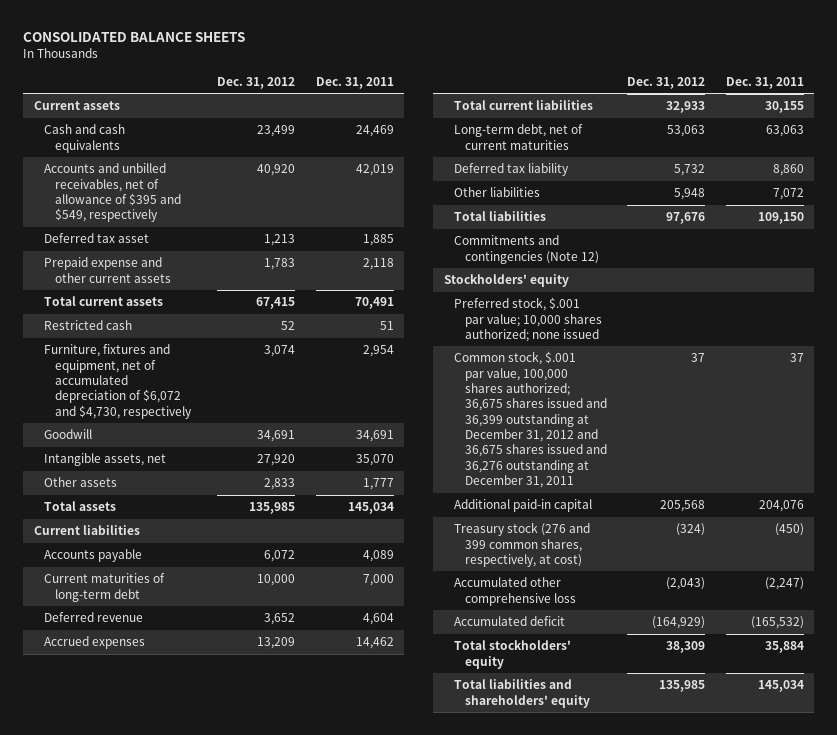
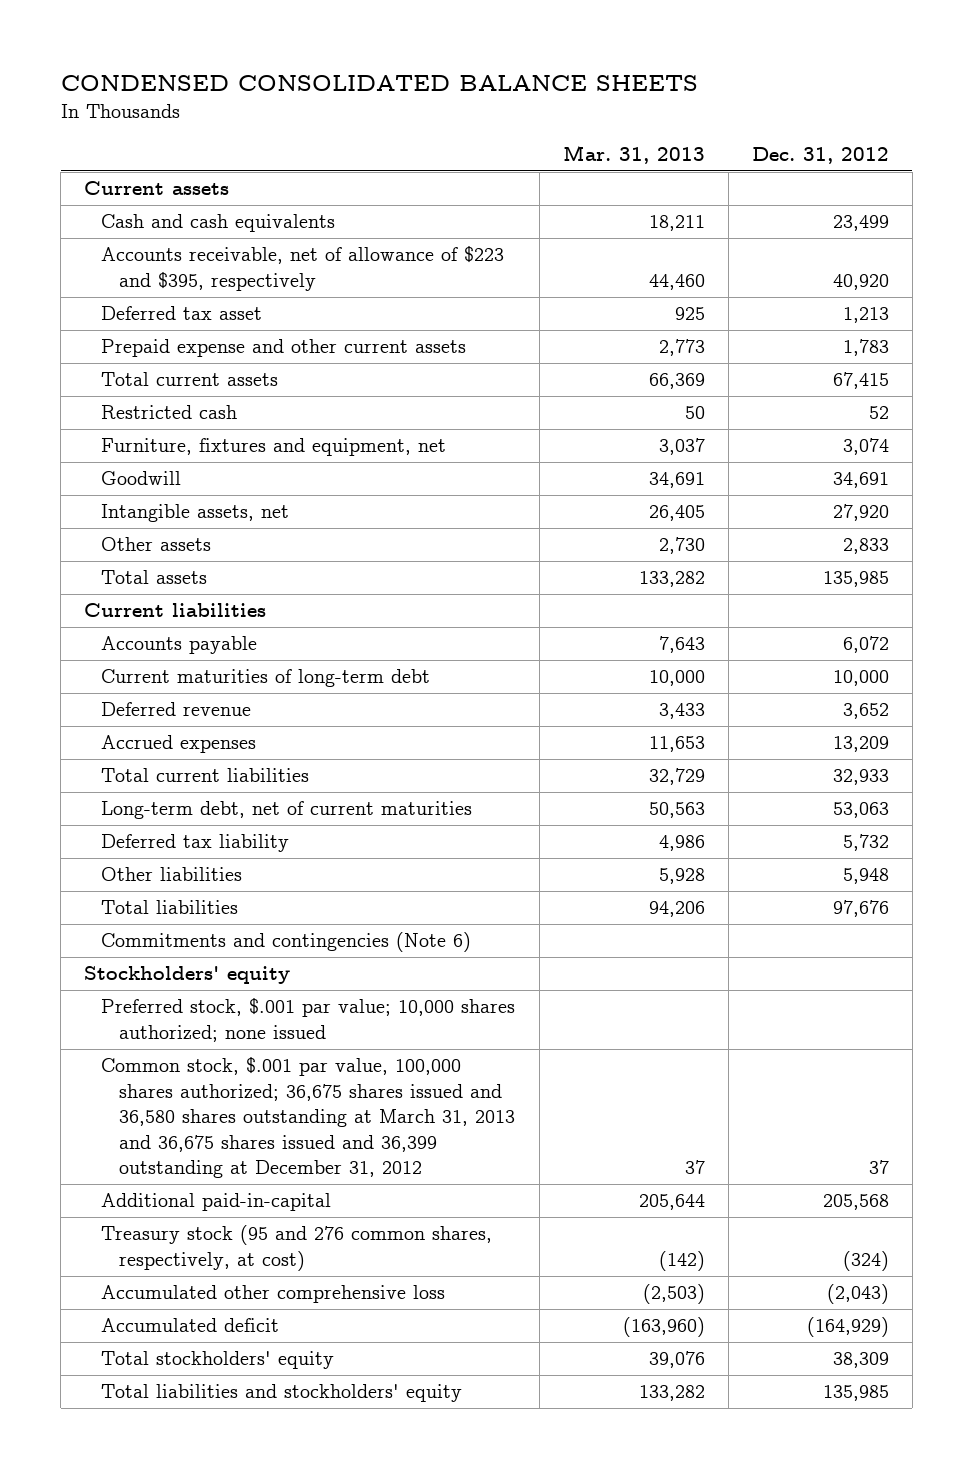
[23,31,246,42] CONSOLIDATED BALANCE SHEETS -> [60,75,698,92] CONDENSED CONSOLIDATED BALANCE SHEETS
[315,76,394,89] Dec. 31, 2011 -> none
none -> [562,144,705,164] Mar. 31, 2013
[44,163,181,223] Accounts and unbilled receivables, net of allowance of $395 and $549, respectively -> [101,246,505,291] Accounts receivable, net of allowance of $223 and $395, respectively
[44,344,192,419] Furniture, fixtures and equipment, net of accumulated depreciation of $6,072 and $4,730, respectively -> [101,438,447,457] Furniture, fixtures and equipment, net
[454,235,599,264] Commitments and contingencies (Note 12) -> [101,932,472,953] Commitments and contingencies (Note 6)
[454,351,607,489] Common stock, $.001 par value, 100,000 shares authorized; 36,675 shares issued and 36,399 outstanding at December 31, 2012 and 36,675 shares issued and 36,276 outstanding at December 31, 2011 -> [101,1057,515,1179] Common stock, $.001 par value, 100,000 shares authorized; 36,675 shares issued and 36,580 shares outstanding at March 31, 2013 and 36,675 shares issued and 36,399 outstanding at December 31, 2012
[454,499,593,513] Additional paid-in capital -> [101,1193,332,1212] Additional paid-in-capital
[454,522,591,567] Treasury stock (276 and 399 common shares, respectively, at cost) -> [101,1225,493,1271] Treasury stock (95 and 276 common shares, respectively, at cost)
[454,679,590,708] Total liabilities and shareholders' equity -> [101,1384,463,1403] Total liabilities and stockholders' equity

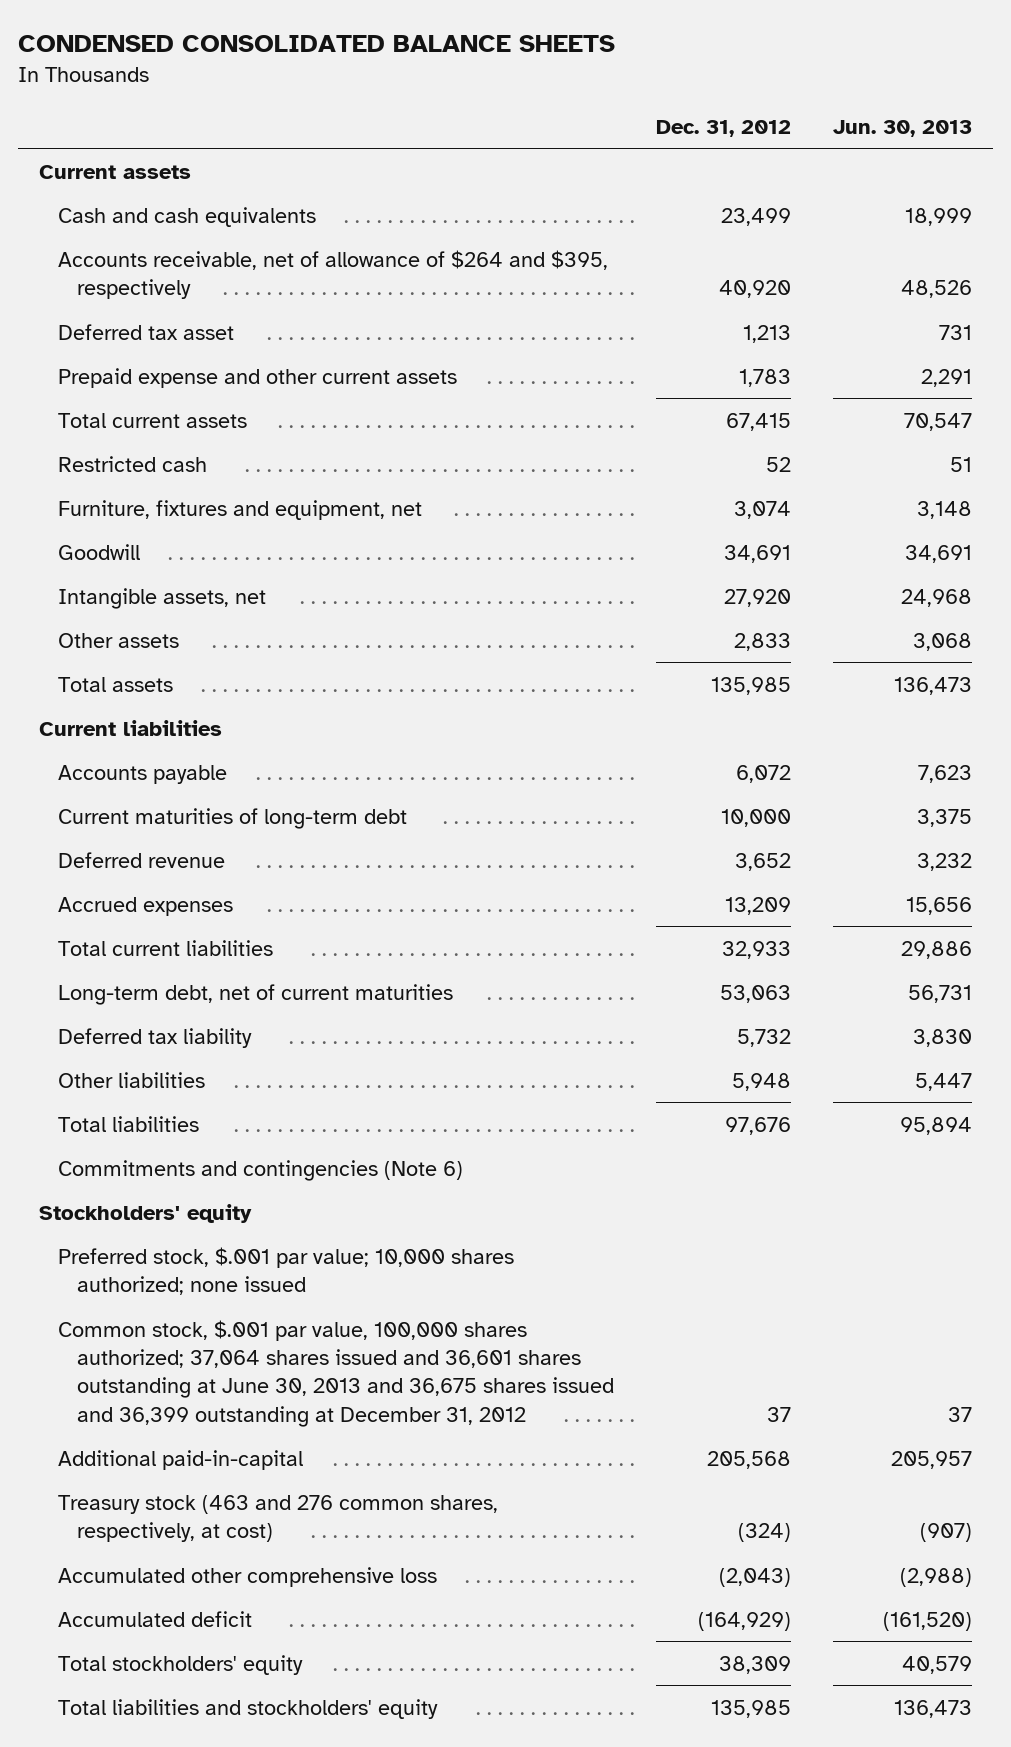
[562,144,705,164] Mar. 31, 2013 -> none
none -> [833,119,973,137] Jun. 30, 2013
[101,246,505,291] Accounts receivable, net of allowance of $223 and $395, respectively -> [57,249,608,299] Accounts receivable, net of allowance of $264 and $395, respectively
[101,1057,515,1179] Common stock, $.001 par value, 100,000 shares authorized; 36,675 shares issued and 36,580 shares outstanding at March 31, 2013 and 36,675 shares issued and 36,399 outstanding at December 31, 2012 -> [57,1319,614,1427] Common stock, $.001 par value, 100,000 shares authorized; 37,064 shares issued and 36,601 shares outstanding at June 30, 2013 and 36,675 shares issued and 36,399 outstanding at December 31, 2012
[101,1225,493,1271] Treasury stock (95 and 276 common shares, respectively, at cost) -> [57,1494,498,1542] Treasury stock (463 and 276 common shares, respectively, at cost)

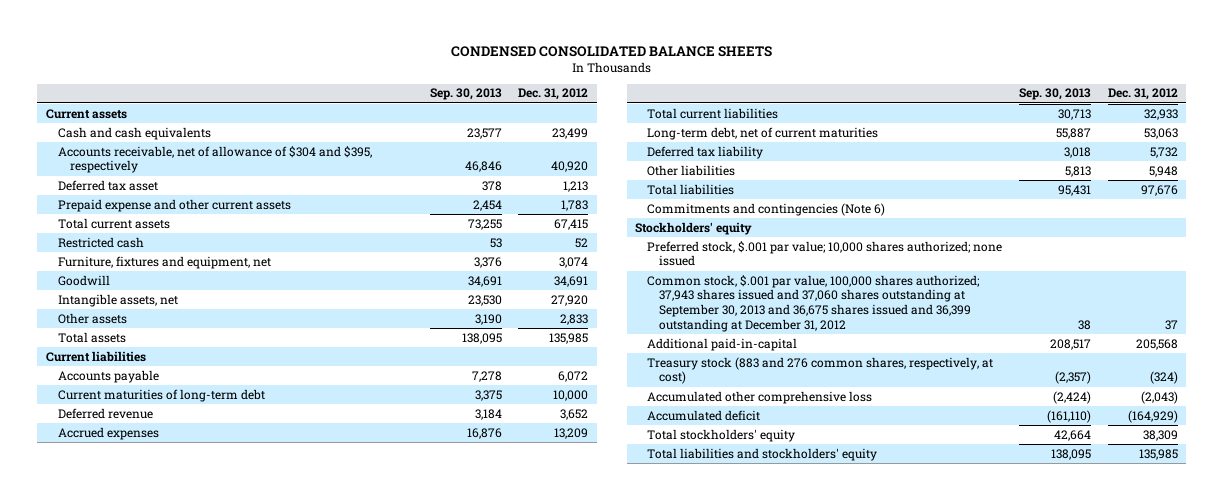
[833,119,973,137] Jun. 30, 2013 -> none
none -> [429,88,502,101] Sep. 30, 2013
[57,249,608,299] Accounts receivable, net of allowance of $264 and $395, respectively -> [57,145,372,174] Accounts receivable, net of allowance of $304 and $395, respectively
[57,1319,614,1427] Common stock, $.001 par value, 100,000 shares authorized; 37,064 shares issued and 36,601 shares outstanding at June 30, 2013 and 36,675 shares issued and 36,399 outstanding at December 31, 2012 -> [647,274,981,332] Common stock, $.001 par value, 100,000 shares authorized; 37,943 shares issued and 37,060 shares outstanding at September 30, 2013 and 36,675 shares issued and 36,399 outstanding at December 31, 2012
[57,1494,498,1542] Treasury stock (463 and 276 common shares, respectively, at cost) -> [647,356,994,385] Treasury stock (883 and 276 common shares, respectively, at cost)

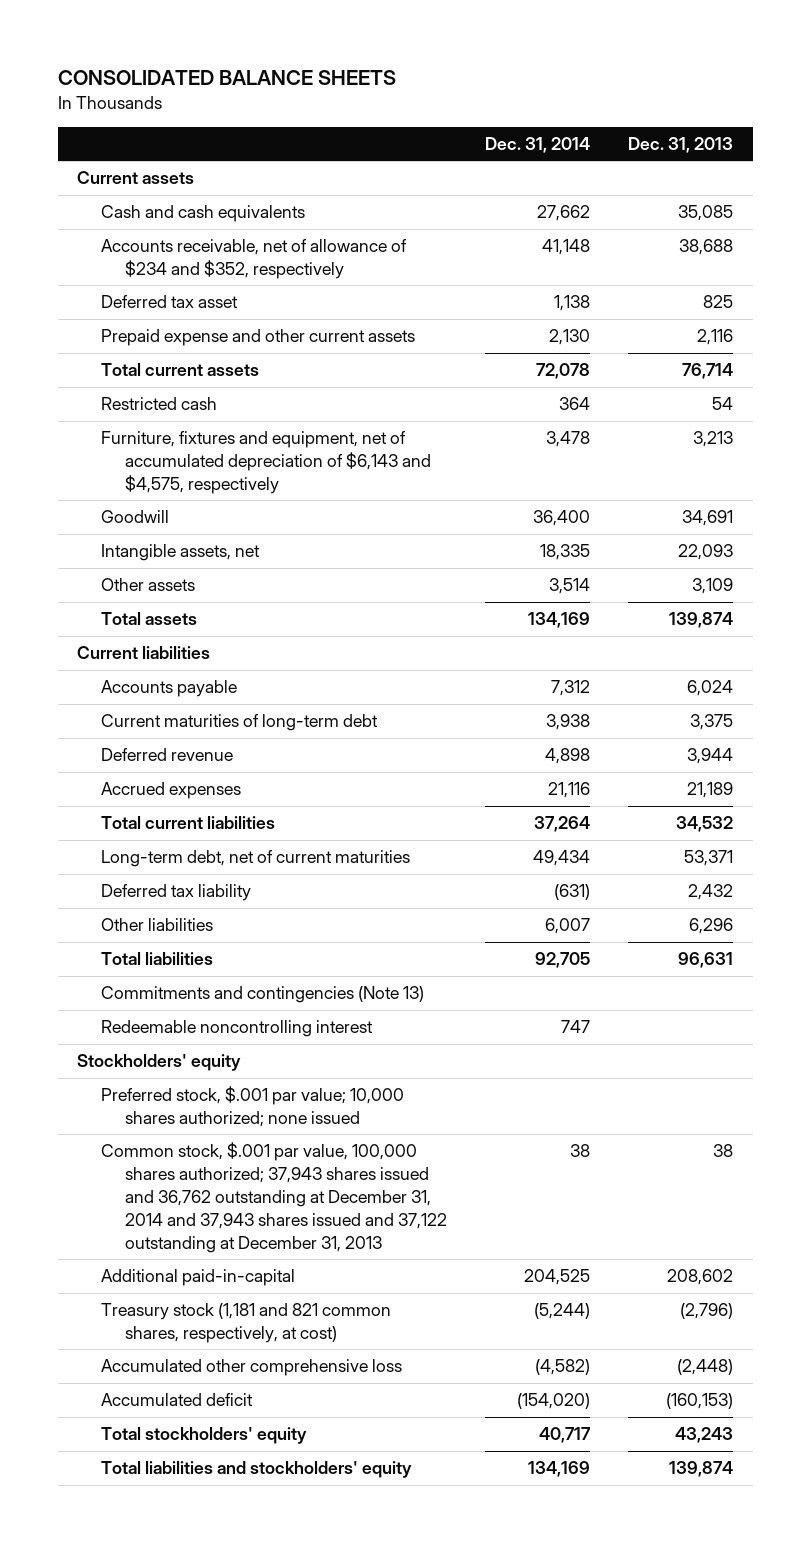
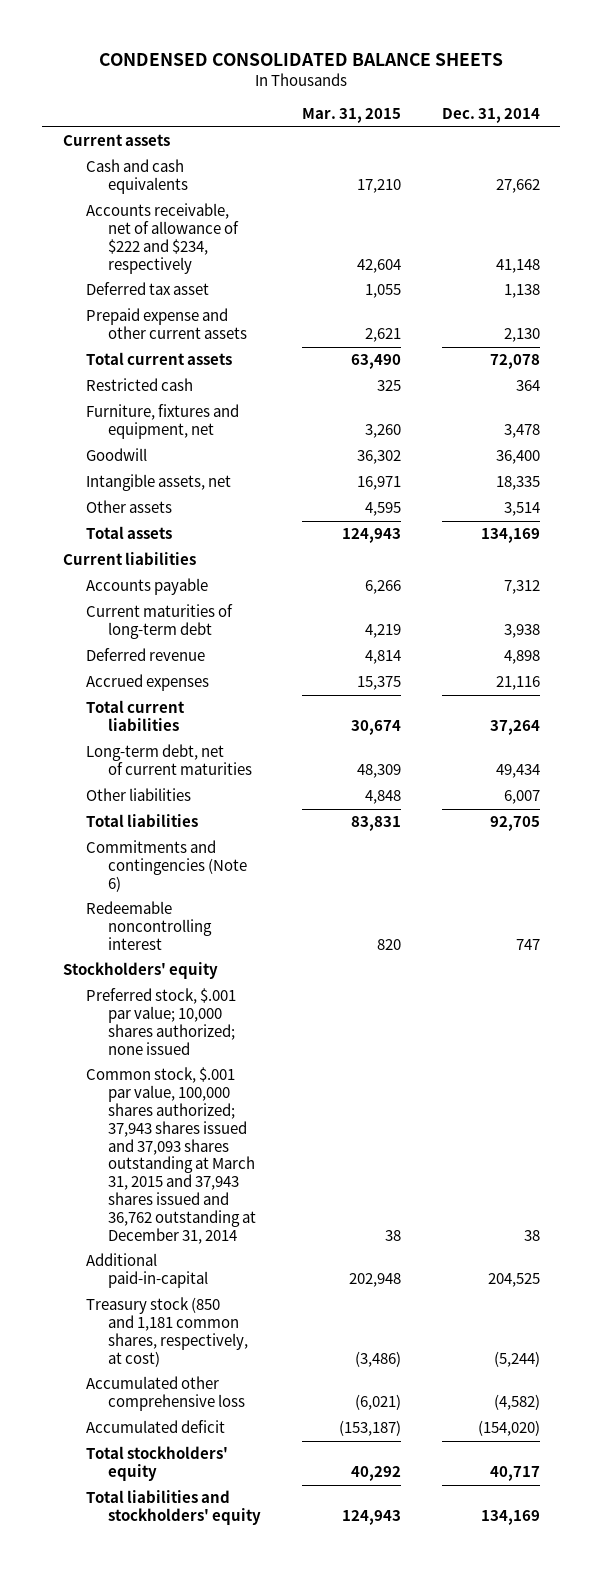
[57,70,396,86] CONSOLIDATED BALANCE SHEETS -> [99,52,504,66] CONDENSED CONSOLIDATED BALANCE SHEETS
[628,136,734,153] Dec. 31, 2013 -> none
none -> [302,108,402,124] Mar. 31, 2015
[100,239,407,280] Accounts receivable, net of allowance of $234 and $352, respectively -> [85,203,240,274] Accounts receivable, net of allowance of $222 and $234, respectively
[100,431,431,494] Furniture, fixtures and equipment, net of accumulated depreciation of $6,143 and $4,575, respectively -> [85,404,239,440] Furniture, fixtures and equipment, net
[100,884,251,902] Deferred tax liability -> none
[100,986,424,1004] Commitments and contingencies (Note 13) -> [85,840,248,892] Commitments and contingencies (Note 6)
[100,1142,447,1253] Common stock, $.001 par value, 100,000 shares authorized; 37,943 shares issued and 36,762 outstanding at December 31, 2014 and 37,943 shares issued and 37,122 outstanding at December 31, 2013 -> [85,1067,257,1244] Common stock, $.001 par value, 100,000 shares authorized; 37,943 shares issued and 37,093 shares outstanding at March 31, 2015 and 37,943 shares issued and 36,762 outstanding at December 31, 2014
[100,1303,391,1344] Treasury stock (1,181 and 821 common shares, respectively, at cost) -> [85,1297,249,1367] Treasury stock (850 and 1,181 common shares, respectively, at cost)

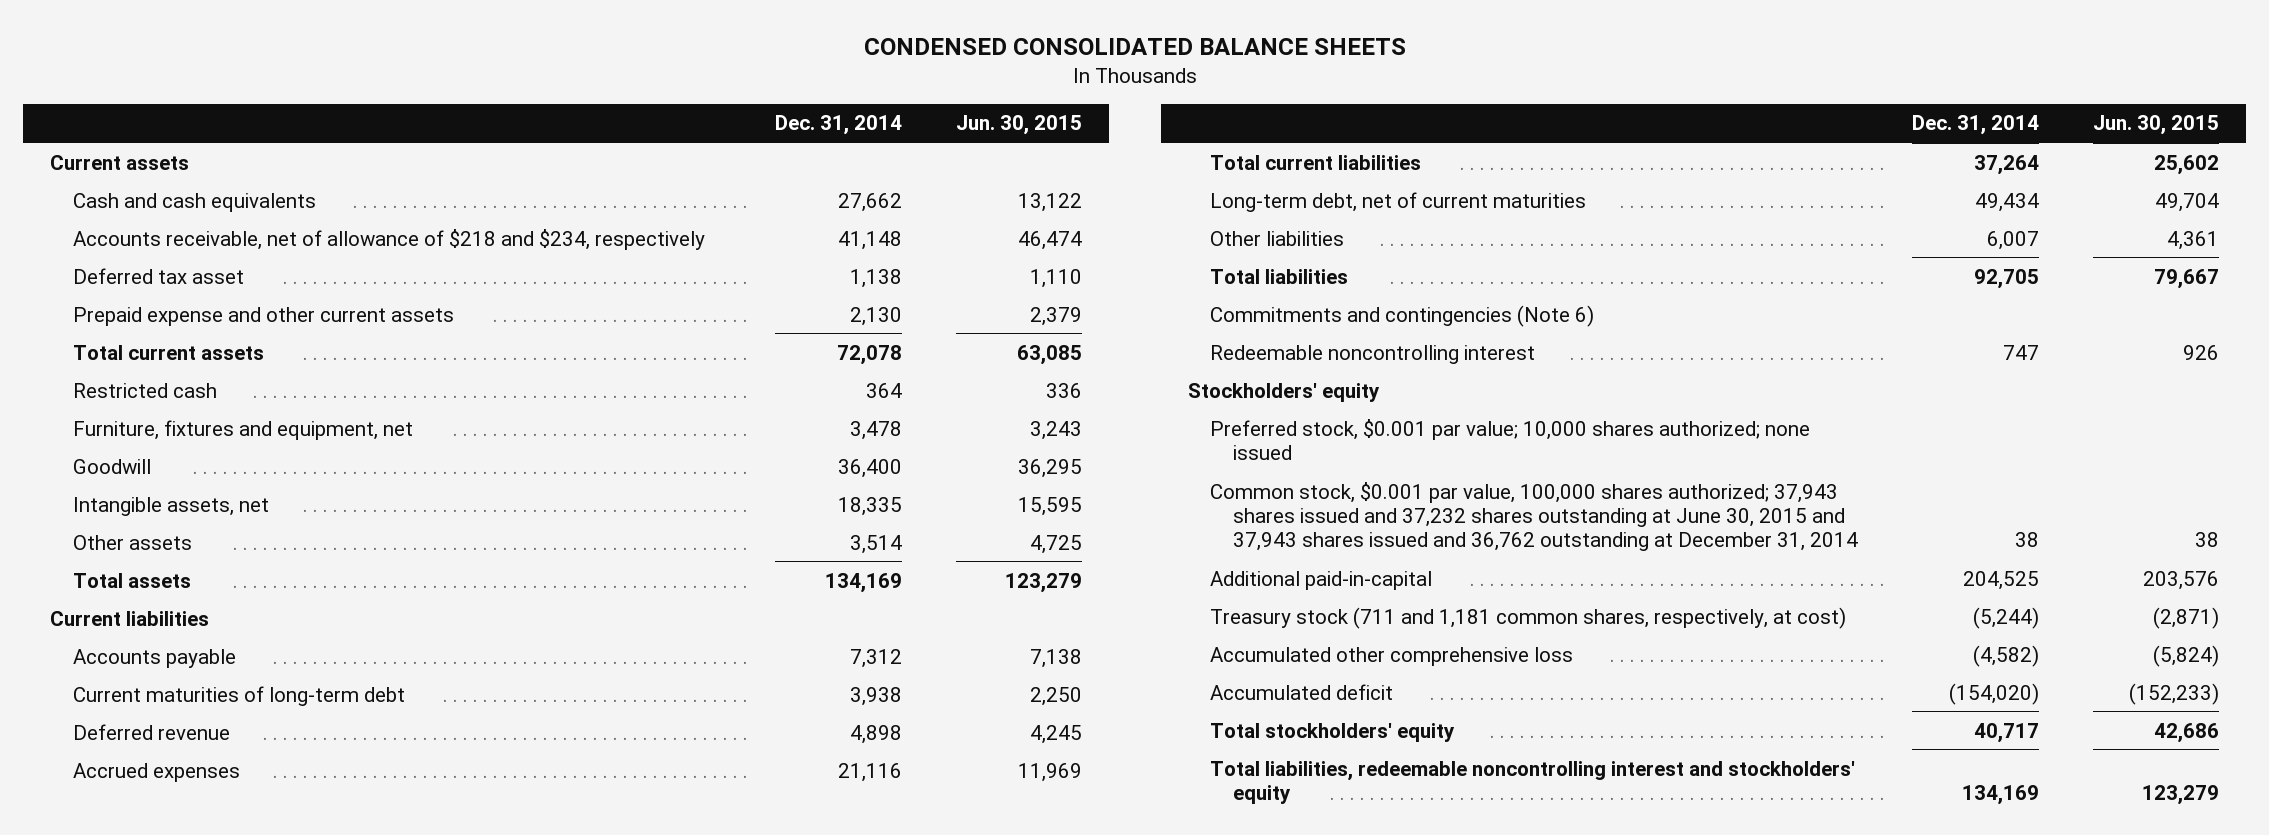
[302,108,402,124] Mar. 31, 2015 -> none
none -> [955,115,1082,136] Jun. 30, 2015
[85,203,240,274] Accounts receivable, net of allowance of $222 and $234, respectively -> [72,228,705,250] Accounts receivable, net of allowance of $218 and $234, respectively
[85,988,236,1055] Preferred stock, $.001 par value; 10,000 shares authorized; none issued -> [1210,418,1811,460] Preferred stock, $0.001 par value; 10,000 shares authorized; none issued
[85,1067,257,1244] Common stock, $.001 par value, 100,000 shares authorized; 37,943 shares issued and 37,093 shares outstanding at March 31, 2015 and 37,943 shares issued and 36,762 outstanding at December 31, 2014 -> [1210,481,1859,552] Common stock, $0.001 par value, 100,000 shares authorized; 37,943 shares issued and 37,232 shares outstanding at June 30, 2015 and 37,943 shares issued and 36,762 outstanding at December 31, 2014
[85,1297,249,1367] Treasury stock (850 and 1,181 common shares, respectively, at cost) -> [1210,606,1847,629] Treasury stock (711 and 1,181 common shares, respectively, at cost)
[85,1490,262,1526] Total liabilities and stockholders' equity -> [1210,760,1856,804] Total liabilities, redeemable noncontrolling interest and stockholders' equity

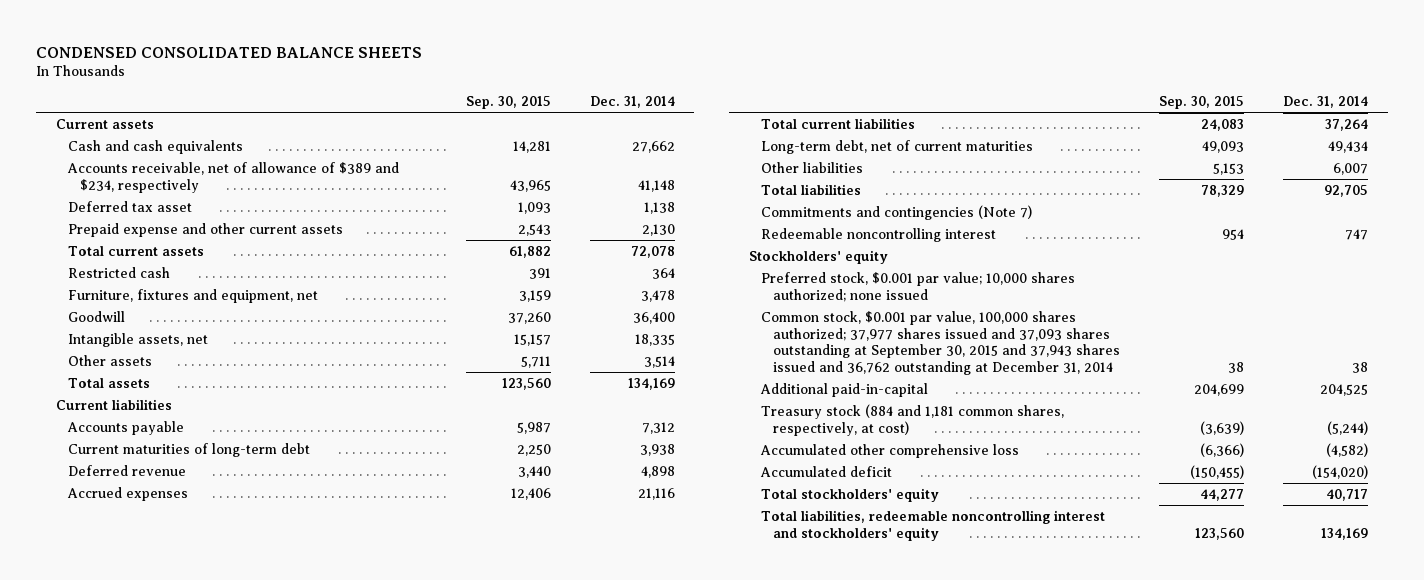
[955,115,1082,136] Jun. 30, 2015 -> none
none -> [465,96,551,110] Sep. 30, 2015
[72,228,705,250] Accounts receivable, net of allowance of $218 and $234, respectively -> [66,161,399,193] Accounts receivable, net of allowance of $389 and $234, respectively
[1210,304,1595,327] Commitments and contingencies (Note 6) -> [760,204,1032,220] Commitments and contingencies (Note 7)
[1210,481,1859,552] Common stock, $0.001 par value, 100,000 shares authorized; 37,943 shares issued and 37,232 shares outstanding at June 30, 2015 and 37,943 shares issued and 36,762 outstanding at December 31, 2014 -> [760,310,1120,375] Common stock, $0.001 par value, 100,000 shares authorized; 37,977 shares issued and 37,093 shares outstanding at September 30, 2015 and 37,943 shares issued and 36,762 outstanding at December 31, 2014
[1210,606,1847,629] Treasury stock (711 and 1,181 common shares, respectively, at cost) -> [760,403,1064,436] Treasury stock (884 and 1,181 common shares, respectively, at cost)

